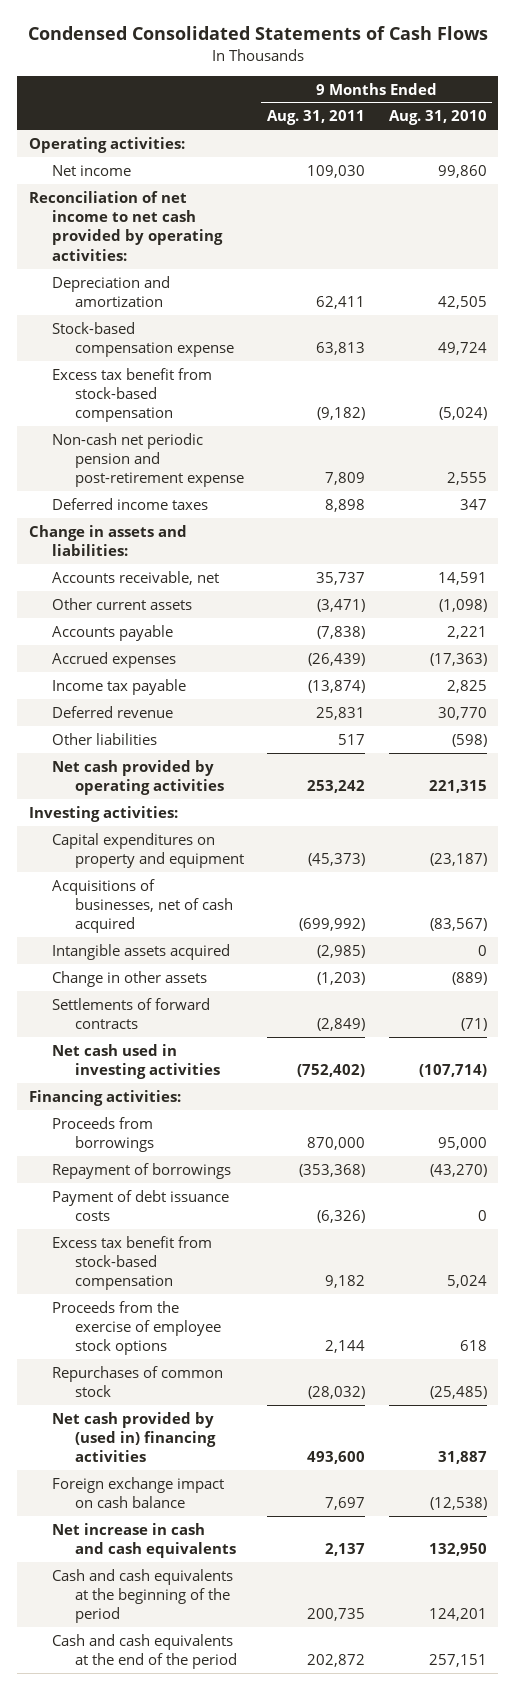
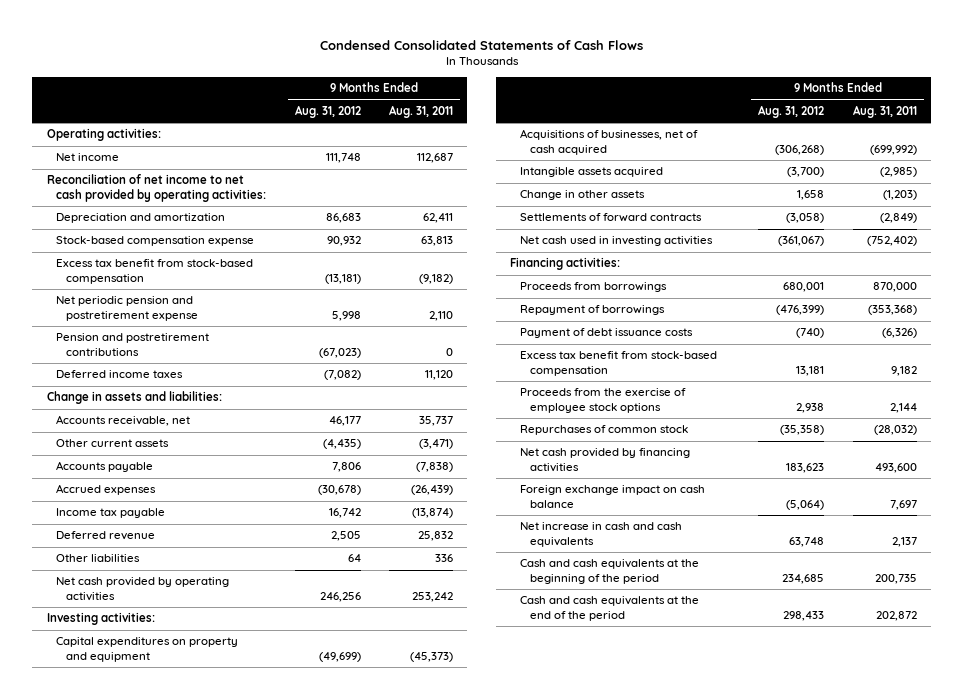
[388,110,487,126] Aug. 31, 2010 -> none
none -> [294,104,361,118] Aug. 31, 2012
[307,164,366,178] 109,030 -> [417,153,454,164] 112,687
[51,432,244,488] Non-cash net periodic pension and post-retirement expense -> [56,296,199,321] Net periodic pension and postretirement expense
[325,472,366,486] 7,809 -> [429,310,454,321] 2,110
none -> [56,333,210,356] Pension and postretirement contributions
[325,498,366,512] 8,898 -> [425,370,454,381] 11,120
[316,706,366,720] 25,831 -> [418,531,454,542] 25,832
[338,733,366,745] 517 -> [435,554,454,563] 336
[51,1411,216,1463] Net cash provided by (used in) financing activities -> [519,448,690,472] Net cash provided by financing activities

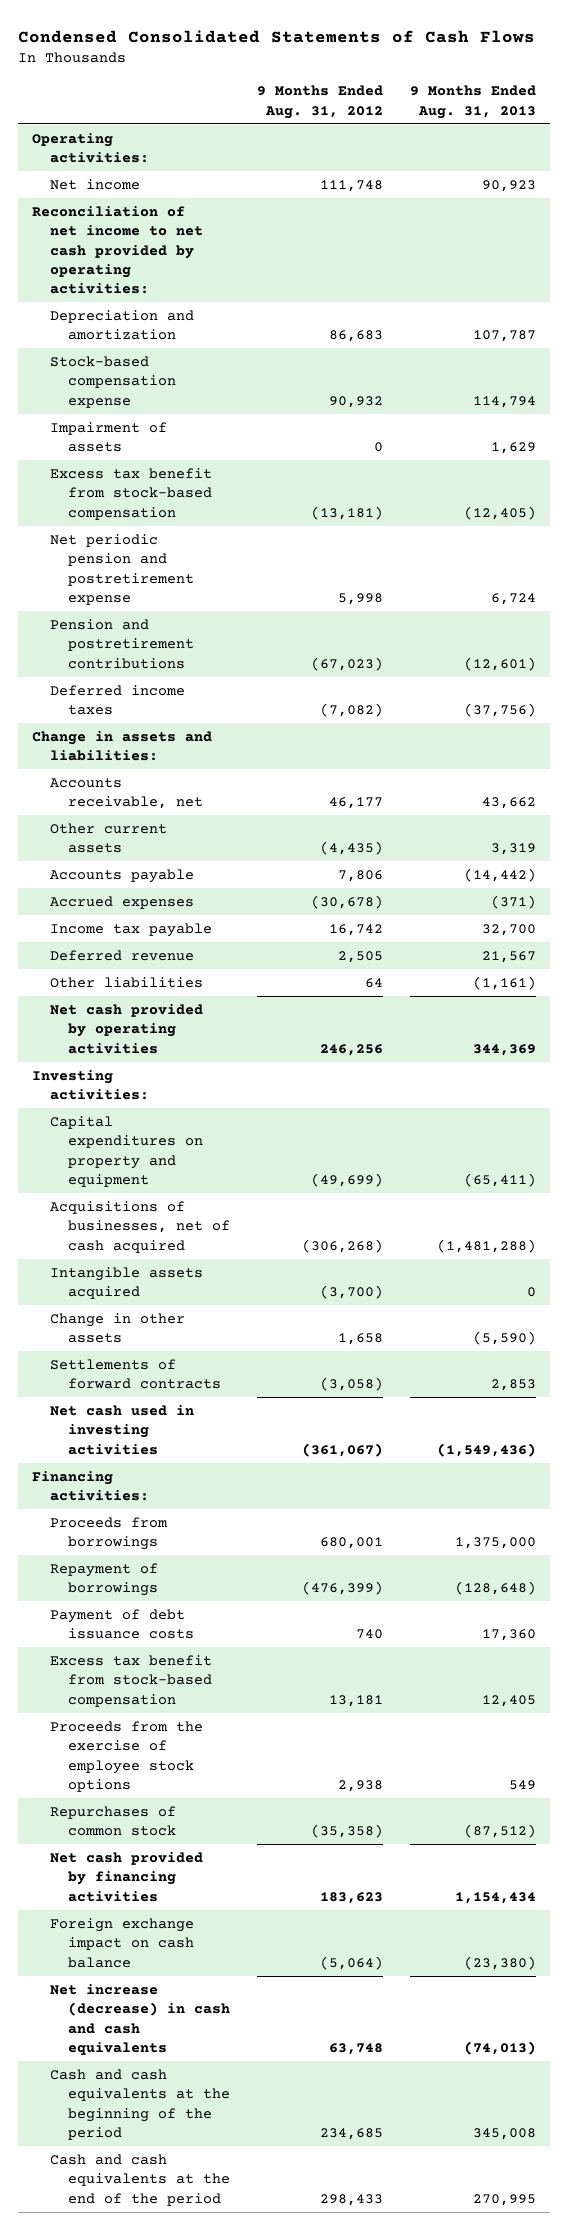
[389,104,454,118] Aug. 31, 2011 -> none
none -> [410,85,537,119] 9 Months Ended Aug. 31, 2013
none -> [49,421,167,453] Impairment of assets
[796,328,825,339] (740) -> [356,1629,384,1640] 740
[519,522,682,547] Net increase in cash and cash equivalents -> [49,1983,231,2055] Net increase (decrease) in cash and cash equivalents

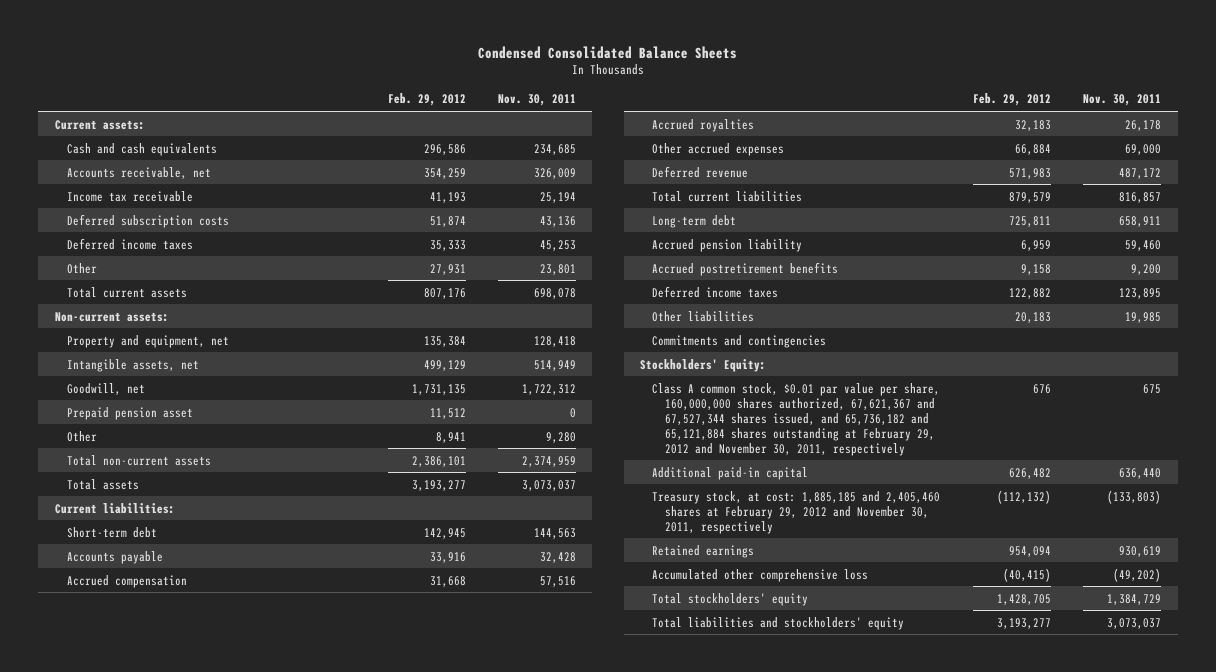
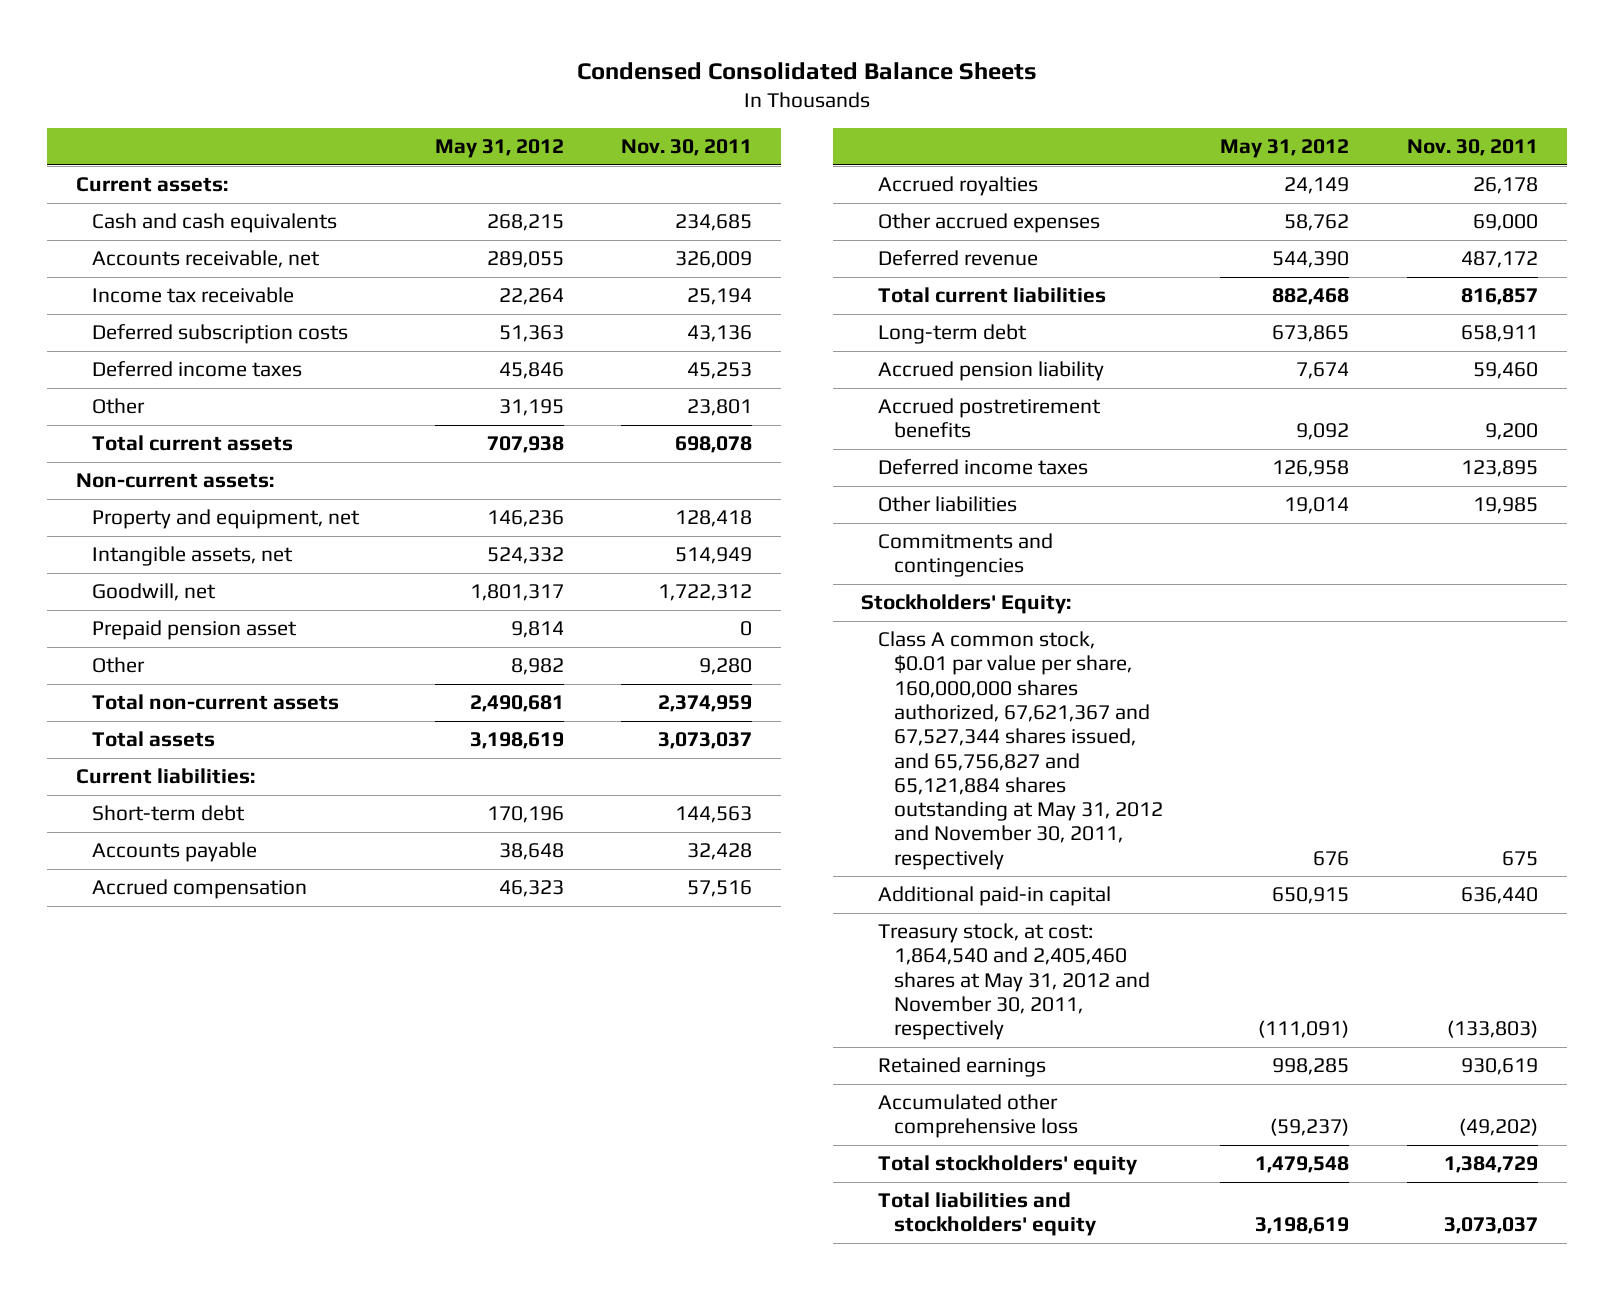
[387,93,466,107] Feb. 29, 2012 -> none
none -> [434,139,564,159] May 31, 2012
[652,382,941,456] Class A common stock, $0.01 par value per share, 160,000,000 shares authorized, 67,621,367 and 67,527,344 shares issued, and 65,736,182 and 65,121,884 shares outstanding at February 29, 2012 and November 30, 2011, respectively -> [877,631,1163,870] Class A common stock, $0.01 par value per share, 160,000,000 shares authorized, 67,621,367 and 67,527,344 shares issued, and 65,756,827 and 65,121,884 shares outstanding at May 31, 2012 and November 30, 2011, respectively
[652,490,941,534] Treasury stock, at cost: 1,885,185 and 2,405,460 shares at February 29, 2012 and November 30, 2011, respectively -> [877,923,1150,1041] Treasury stock, at cost: 1,864,540 and 2,405,460 shares at May 31, 2012 and November 30, 2011, respectively

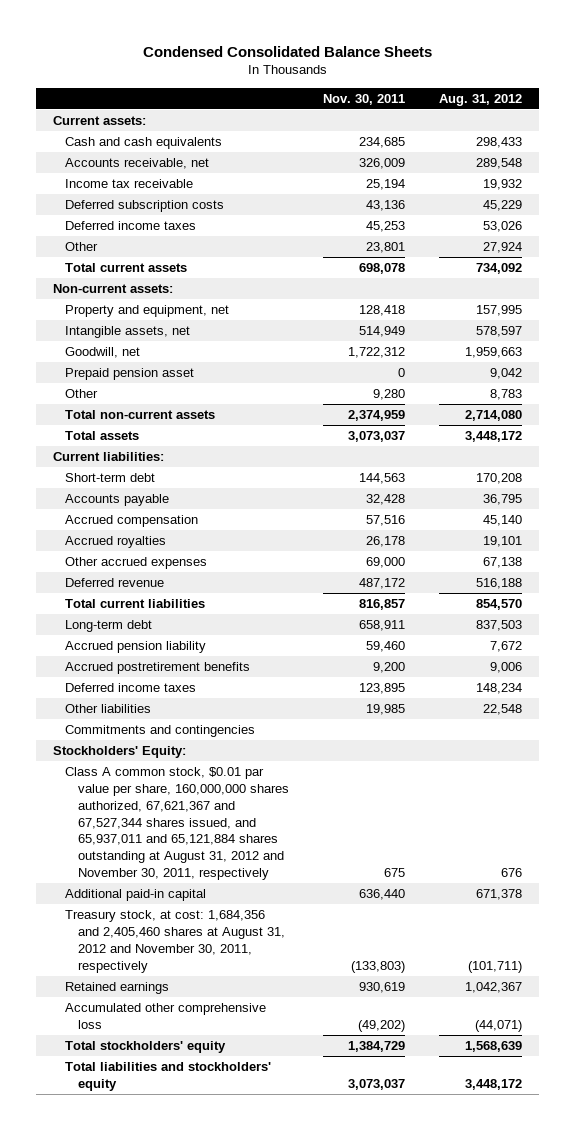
[434,139,564,159] May 31, 2012 -> none
none -> [438,93,522,106] Aug. 31, 2012
[877,631,1163,870] Class A common stock, $0.01 par value per share, 160,000,000 shares authorized, 67,621,367 and 67,527,344 shares issued, and 65,756,827 and 65,121,884 shares outstanding at May 31, 2012 and November 30, 2011, respectively -> [65,767,289,881] Class A common stock, $0.01 par value per share, 160,000,000 shares authorized, 67,621,367 and 67,527,344 shares issued, and 65,937,011 and 65,121,884 shares outstanding at August 31, 2012 and November 30, 2011, respectively
[877,923,1150,1041] Treasury stock, at cost: 1,864,540 and 2,405,460 shares at May 31, 2012 and November 30, 2011, respectively -> [65,910,285,973] Treasury stock, at cost: 1,684,356 and 2,405,460 shares at August 31, 2012 and November 30, 2011, respectively

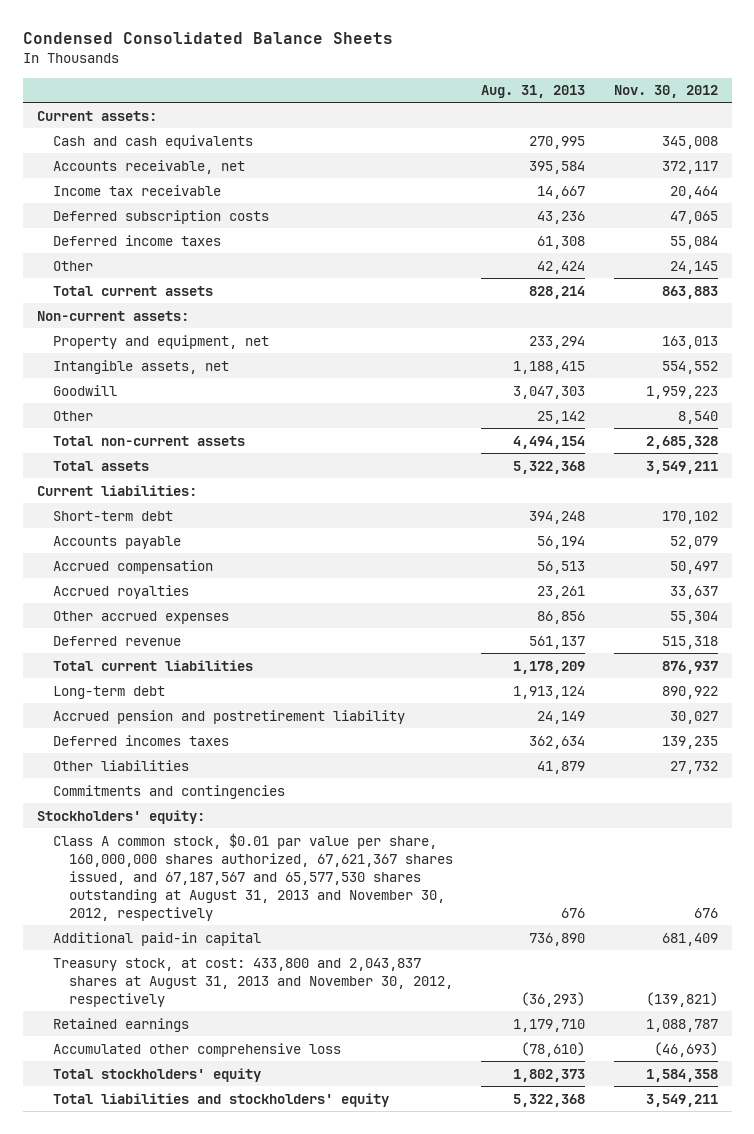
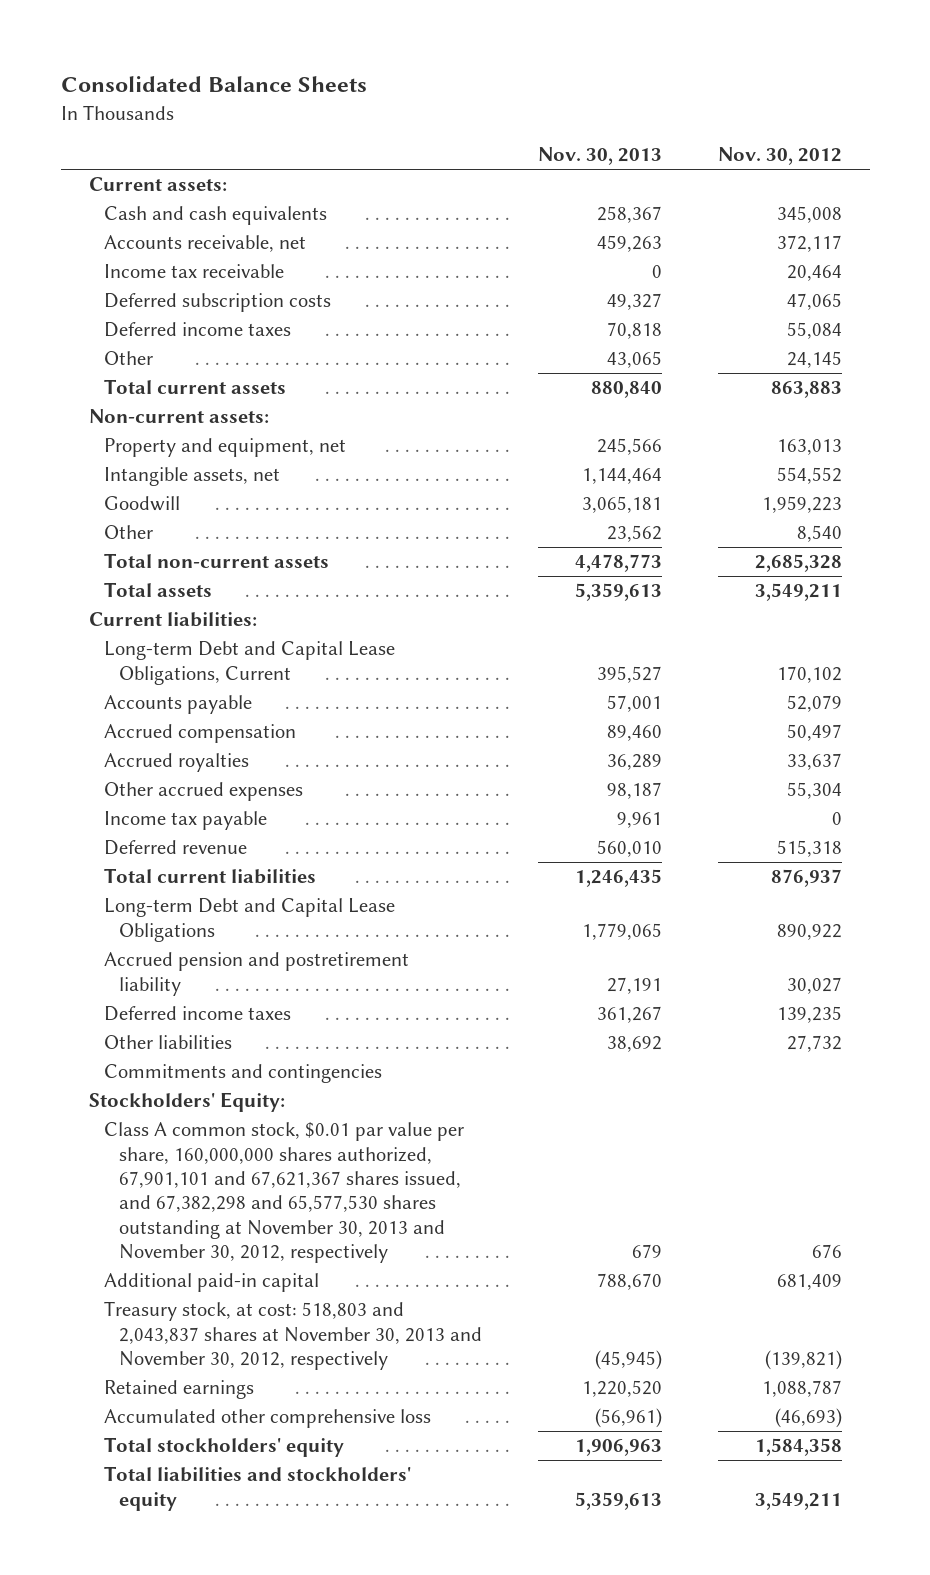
[22,32,393,45] Condensed Consolidated Balance Sheets -> [60,76,367,93] Consolidated Balance Sheets
[481,85,586,99] Aug. 31, 2013 -> none
none -> [537,147,662,166] Nov. 30, 2013
[52,510,173,521] Short-term debt -> [103,641,395,685] Long-term Debt and Capital Lease Obligations, Current
none -> [103,811,267,831] Income tax payable
[52,685,165,699] Long-term debt -> [103,898,395,942] Long-term Debt and Capital Lease Obligations
[52,734,229,746] Deferred incomes taxes -> [103,1006,291,1022] Deferred income taxes
[36,809,205,824] Stockholders' equity: -> [88,1092,285,1113] Stockholders' Equity:
[52,832,454,921] Class A common stock, $0.01 par value per share, 160,000,000 shares authorized, 67,621,367 shares issued, and 67,187,567 and 65,577,530 shares outstanding at August 31, 2013 and November 30, 2012, respectively -> [103,1122,464,1264] Class A common stock, $0.01 par value per share, 160,000,000 shares authorized, 67,901,101 and 67,621,367 shares issued, and 67,382,298 and 65,577,530 shares outstanding at November 30, 2013 and November 30, 2012, respectively
[52,957,454,1007] Treasury stock, at cost: 433,800 and 2,043,837 shares at August 31, 2013 and November 30, 2012, respectively -> [103,1301,483,1370] Treasury stock, at cost: 518,803 and 2,043,837 shares at November 30, 2013 and November 30, 2012, respectively

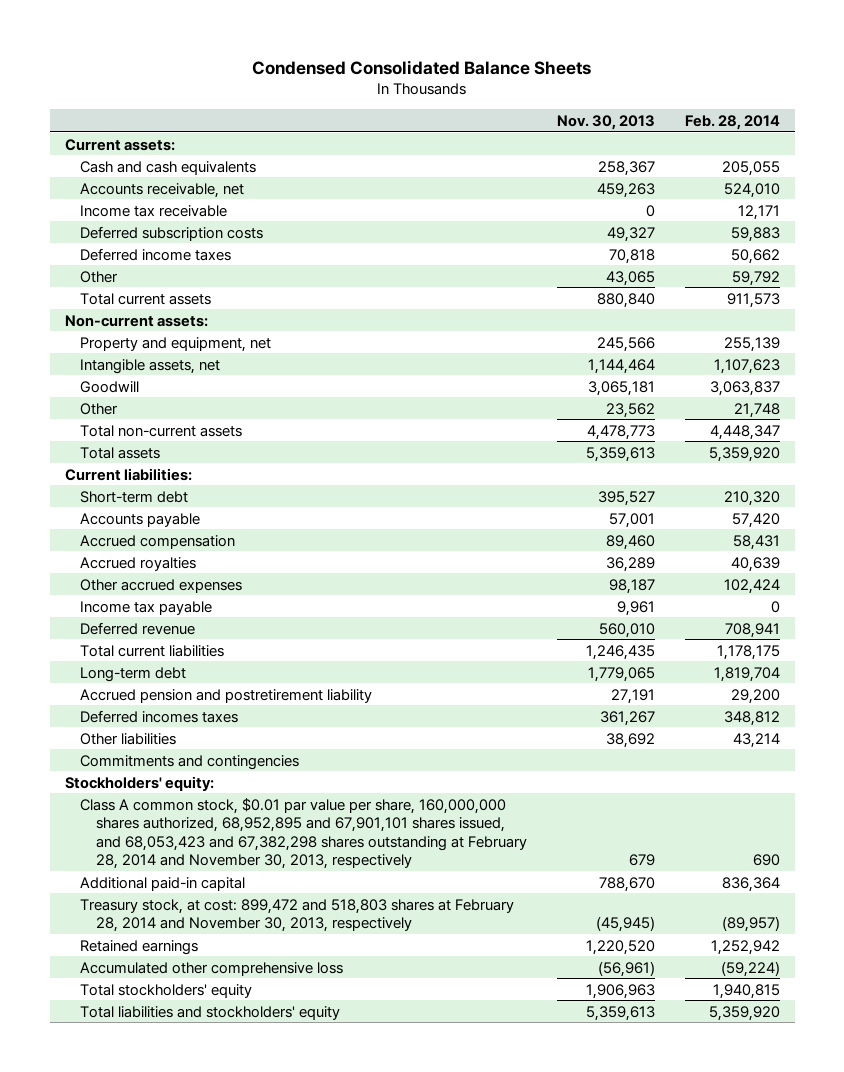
[60,76,367,93] Consolidated Balance Sheets -> [252,59,592,75] Condensed Consolidated Balance Sheets
[717,147,842,166] Nov. 30, 2012 -> none
none -> [684,114,780,130] Feb. 28, 2014
[103,641,395,685] Long-term Debt and Capital Lease Obligations, Current -> [80,490,189,503] Short-term debt
[103,898,395,942] Long-term Debt and Capital Lease Obligations -> [80,666,187,682] Long-term debt
[103,1006,291,1022] Deferred income taxes -> [80,709,239,723] Deferred incomes taxes
[88,1092,285,1113] Stockholders' Equity: -> [64,775,214,791] Stockholders' equity:
[103,1122,464,1264] Class A common stock, $0.01 par value per share, 160,000,000 shares authorized, 67,901,101 and 67,621,367 shares issued, and 67,382,298 and 65,577,530 shares outstanding at November 30, 2013 and November 30, 2012, respectively -> [80,797,527,870] Class A common stock, $0.01 par value per share, 160,000,000 shares authorized, 68,952,895 and 67,901,101 shares issued, and 68,053,423 and 67,382,298 shares outstanding at February 28, 2014 and November 30, 2013, respectively
[103,1301,483,1370] Treasury stock, at cost: 518,803 and 2,043,837 shares at November 30, 2013 and November 30, 2012, respectively -> [80,898,515,933] Treasury stock, at cost: 899,472 and 518,803 shares at February 28, 2014 and November 30, 2013, respectively

